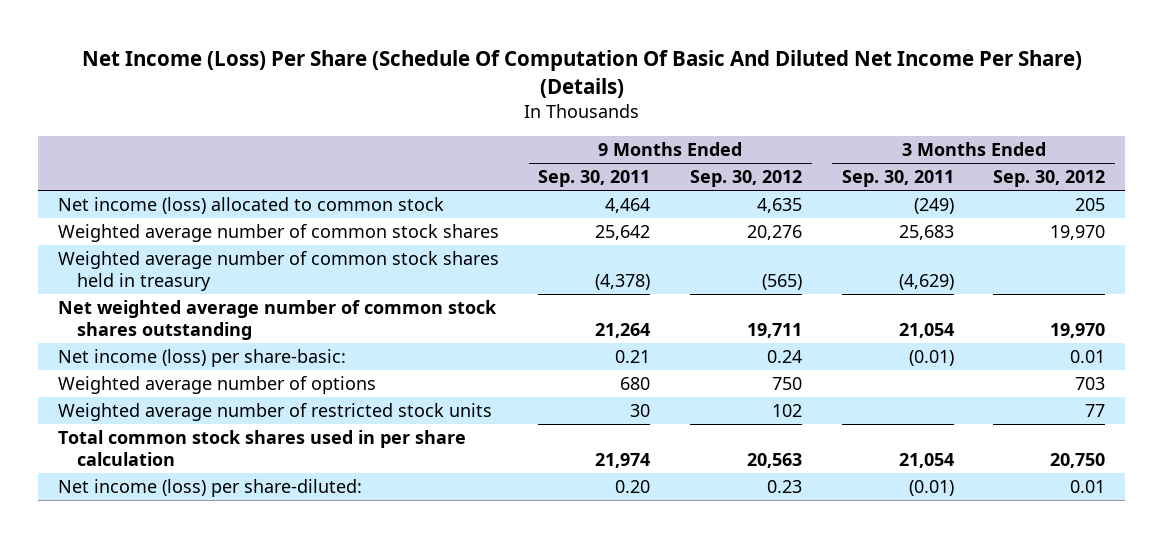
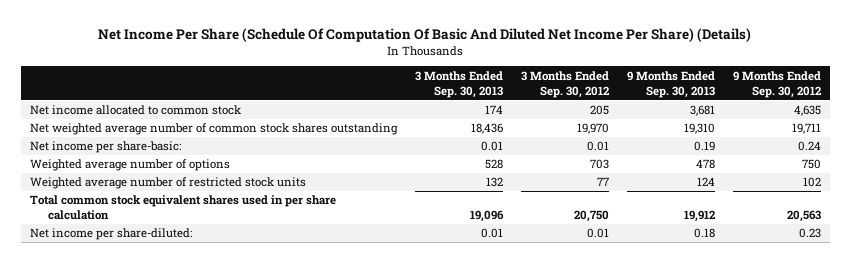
[81,49,1082,98] Net Income (Loss) Per Share (Schedule Of Computation Of Basic And Diluted Net Income Per Share) (Details) -> [98,28,752,43] Net Income Per Share (Schedule Of Computation Of Basic And Diluted Net Income Per Share) (Details)
[538,170,651,188] Sep. 30, 2011 -> none
[841,170,954,188] Sep. 30, 2011 -> none
none -> [415,70,504,98] 3 Months Ended Sep. 30, 2013
none -> [626,70,715,98] 9 Months Ended Sep. 30, 2013
[57,223,499,242] Weighted average number of common stock shares -> none
[57,250,499,292] Weighted average number of common stock shares held in treasury -> none
[57,196,444,214] Net income (loss) allocated to common stock -> [30,105,242,116] Net income allocated to common stock
[57,348,346,367] Net income (loss) per share-basic: -> [30,141,182,154] Net income per share-basic:
[57,429,466,467] Total common stock shares used in per share calculation -> [30,195,337,221] Total common stock equivalent shares used in per share calculation
[57,478,362,497] Net income (loss) per share-diluted: -> [30,228,193,241] Net income per share-diluted:

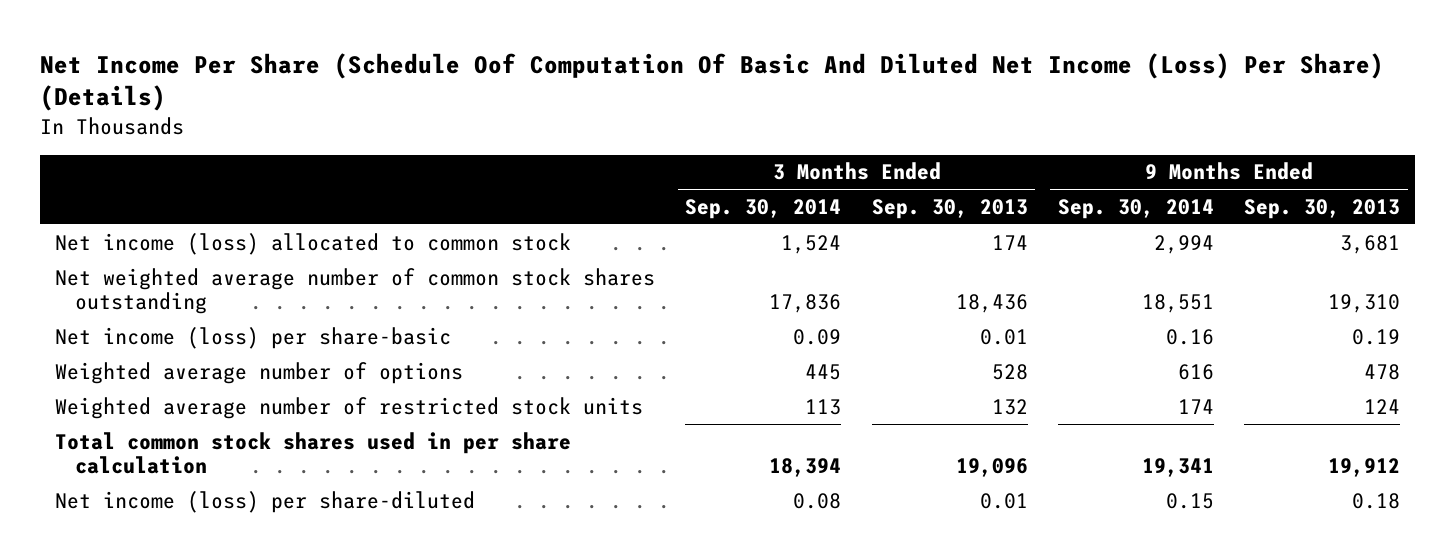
[98,28,752,43] Net Income Per Share (Schedule Of Computation Of Basic And Diluted Net Income Per Share) (Details) -> [40,52,1385,112] Net Income Per Share (Schedule Oof Computation Of Basic And Diluted Net Income (Loss) Per Share) (Details)
[520,70,609,98] 3 Months Ended Sep. 30, 2012 -> none
[732,70,821,98] 9 Months Ended Sep. 30, 2012 -> none
none -> [685,198,842,219] Sep. 30, 2014
none -> [1057,198,1214,219] Sep. 30, 2014
[30,105,242,116] Net income allocated to common stock -> [55,232,572,255] Net income (loss) allocated to common stock
[30,141,182,154] Net income per share-basic: -> [55,326,452,349] Net income (loss) per share-basic
[30,195,337,221] Total common stock equivalent shares used in per share calculation -> [55,431,572,475] Total common stock shares used in per share calculation
[30,228,193,241] Net income per share-diluted: -> [55,490,476,513] Net income (loss) per share-diluted

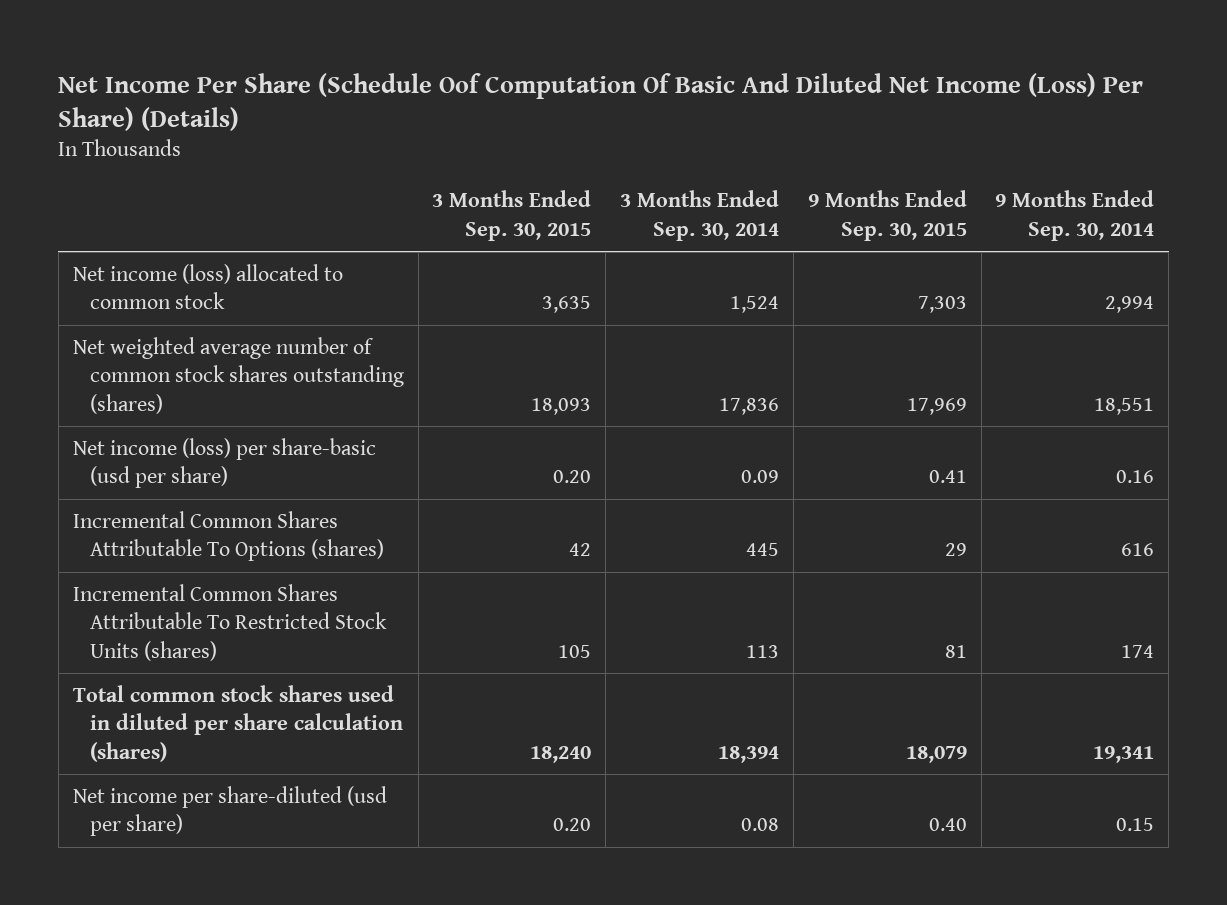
[871,198,1028,219] Sep. 30, 2013 -> none
[1244,198,1401,219] Sep. 30, 2013 -> none
none -> [432,190,592,241] 3 Months Ended Sep. 30, 2015
none -> [807,190,967,241] 9 Months Ended Sep. 30, 2015
[55,267,656,315] Net weighted average number of common stock shares outstanding -> [72,336,404,414] Net weighted average number of common stock shares outstanding (shares)
[55,326,452,349] Net income (loss) per share-basic -> [72,437,376,489] Net income (loss) per share-basic (usd per share)
[55,361,464,384] Weighted average number of options -> [72,510,384,562] Incremental Common Shares Attributable To Options (shares)
[55,396,644,419] Weighted average number of restricted stock units -> [72,583,387,661] Incremental Common Shares Attributable To Restricted Stock Units (shares)
[55,431,572,475] Total common stock shares used in per share calculation -> [72,684,403,762] Total common stock shares used in diluted per share calculation (shares)
[55,490,476,513] Net income (loss) per share-diluted -> [72,785,387,837] Net income per share-diluted (usd per share)

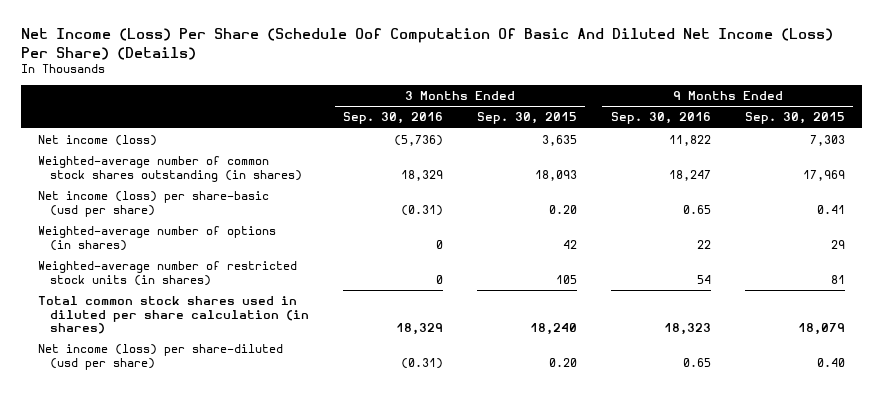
[58,72,1144,131] Net Income Per Share (Schedule Oof Computation Of Basic And Diluted Net Income (Loss) Per Share) (Details) -> [21,28,834,60] Net Income (Loss) Per Share (Schedule Oof Computation Of Basic And Diluted Net Income (Loss) Per Share) (Details)
[620,190,780,241] 3 Months Ended Sep. 30, 2014 -> none
[995,190,1155,241] 9 Months Ended Sep. 30, 2014 -> none
none -> [343,112,444,125] Sep. 30, 2016
none -> [610,112,711,125] Sep. 30, 2016
[72,263,343,310] Net income (loss) allocated to common stock -> [38,135,158,147] Net income (loss)
[72,336,404,414] Net weighted average number of common stock shares outstanding (shares) -> [38,156,303,182] Weighted-average number of common stock shares outstanding (in shares)
[72,510,384,562] Incremental Common Shares Attributable To Options (shares) -> [38,226,277,251] Weighted-average number of options (in shares)
[72,583,387,661] Incremental Common Shares Attributable To Restricted Stock Units (shares) -> [38,261,298,286] Weighted-average number of restricted stock units (in shares)
[72,684,403,762] Total common stock shares used in diluted per share calculation (shares) -> [38,296,310,335] Total common stock shares used in diluted per share calculation (in shares)
[72,785,387,837] Net income per share-diluted (usd per share) -> [38,344,284,370] Net income (loss) per share-diluted (usd per share)

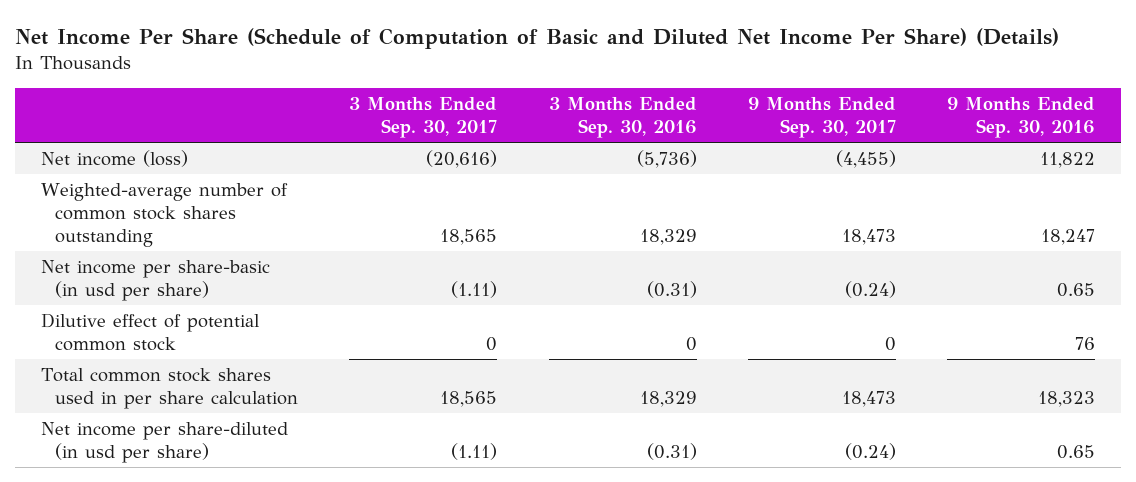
[21,28,834,60] Net Income (Loss) Per Share (Schedule Oof Computation Of Basic And Diluted Net Income (Loss) Per Share) (Details) -> [15,28,1060,50] Net Income Per Share (Schedule of Computation of Basic and Diluted Net Income Per Share) (Details)
[477,112,578,125] Sep. 30, 2015 -> none
[744,112,845,125] Sep. 30, 2015 -> none
none -> [349,96,498,139] 3 Months Ended Sep. 30, 2017
none -> [747,96,896,139] 9 Months Ended Sep. 30, 2017
[38,226,277,251] Weighted-average number of options (in shares) -> none
[38,261,298,286] Weighted-average number of restricted stock units (in shares) -> none
[38,156,303,182] Weighted-average number of common stock shares outstanding (in shares) -> [41,182,289,248] Weighted-average number of common stock shares outstanding
[38,191,270,217] Net income (loss) per share-basic (usd per share) -> [41,259,271,302] Net income per share-basic (in usd per share)
none -> [41,312,261,352] Dilutive effect of potential common stock
[38,296,310,335] Total common stock shares used in diluted per share calculation (in shares) -> [41,367,298,410] Total common stock shares used in per share calculation
[38,344,284,370] Net income (loss) per share-diluted (usd per share) -> [41,421,289,464] Net income per share-diluted (in usd per share)

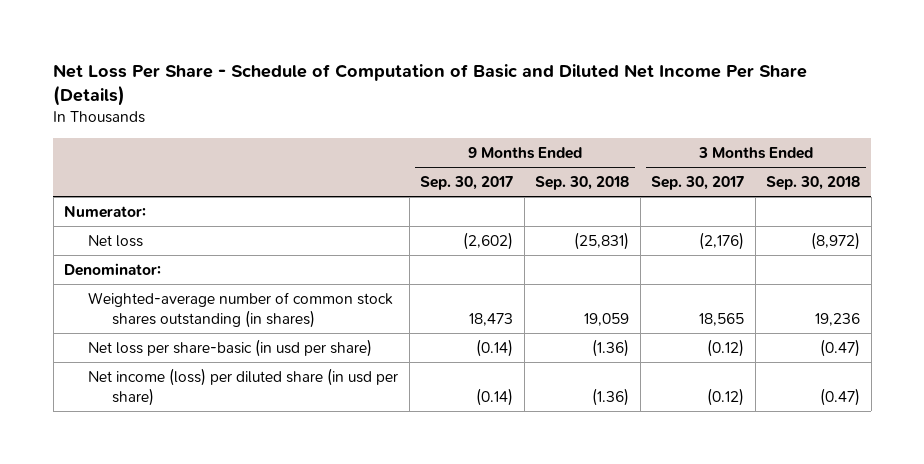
[15,28,1060,50] Net Income Per Share (Schedule of Computation of Basic and Diluted Net Income Per Share) (Details) -> [53,64,808,107] Net Loss Per Share - Schedule of Computation of Basic and Diluted Net Income Per Share (Details)
[548,96,697,139] 3 Months Ended Sep. 30, 2016 -> none
[947,96,1096,139] 9 Months Ended Sep. 30, 2016 -> none
none -> [535,175,630,190] Sep. 30, 2018
none -> [766,175,861,190] Sep. 30, 2018
[41,312,261,352] Dilutive effect of potential common stock -> none
[41,367,298,410] Total common stock shares used in per share calculation -> none
none -> [64,205,147,218] Numerator:
[41,149,189,167] Net income (loss) -> [88,234,144,247] Net loss
[426,149,498,168] (20,616) -> [699,231,745,250] (2,176)
[835,149,896,168] (4,455) -> [463,231,514,250] (2,602)
none -> [64,262,162,276] Denominator:
[41,182,289,248] Weighted-average number of common stock shares outstanding -> [88,291,394,328] Weighted-average number of common stock shares outstanding (in shares)
[41,259,271,302] Net income per share-basic (in usd per share) -> [88,338,373,357] Net loss per share-basic (in usd per share)
[451,281,498,299] (1.11) -> [707,338,745,357] (0.12)
[844,281,896,299] (0.24) -> [476,338,514,357] (0.14)
[41,421,289,464] Net income per share-diluted (in usd per share) -> [88,367,399,406] Net income (loss) per diluted share (in usd per share)
[451,443,498,461] (1.11) -> [707,387,745,406] (0.12)
[844,443,896,461] (0.24) -> [476,387,514,406] (0.14)

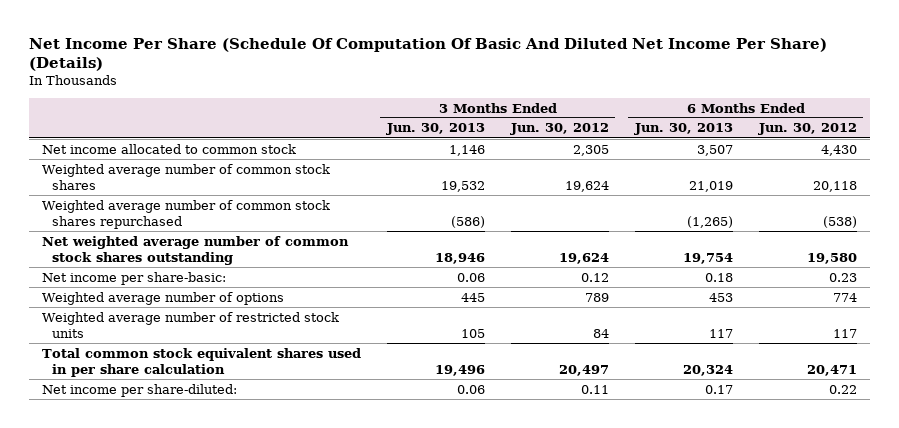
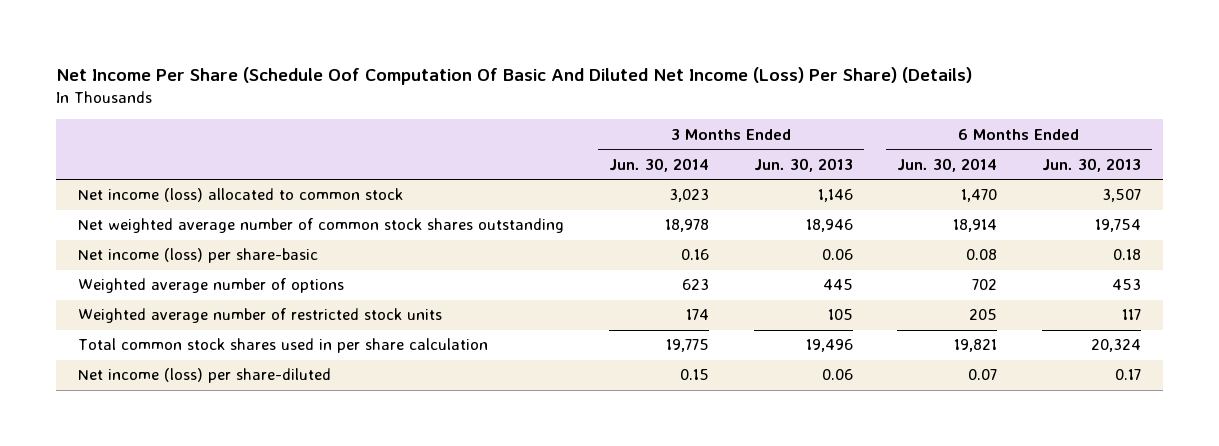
[28,37,827,72] Net Income Per Share (Schedule Of Computation Of Basic And Diluted Net Income Per Share) (Details) -> [55,67,972,86] Net Income Per Share (Schedule Oof Computation Of Basic And Diluted Net Income (Loss) Per Share) (Details)
[509,123,609,136] Jun. 30, 2012 -> none
[757,123,857,136] Jun. 30, 2012 -> none
none -> [608,157,709,172] Jun. 30, 2014
none -> [897,157,998,172] Jun. 30, 2014
[41,163,330,190] Weighted average number of common stock shares -> none
[41,199,330,229] Weighted average number of common stock shares repurchased -> none
[41,143,296,154] Net income allocated to common stock -> [78,188,404,203] Net income (loss) allocated to common stock
[41,271,226,285] Net income per share-basic: -> [78,248,319,264] Net income (loss) per share-basic
[41,347,361,377] Total common stock equivalent shares used in per share calculation -> [78,338,489,354] Total common stock shares used in per share calculation
[41,383,237,397] Net income per share-diluted: -> [78,368,332,384] Net income (loss) per share-diluted

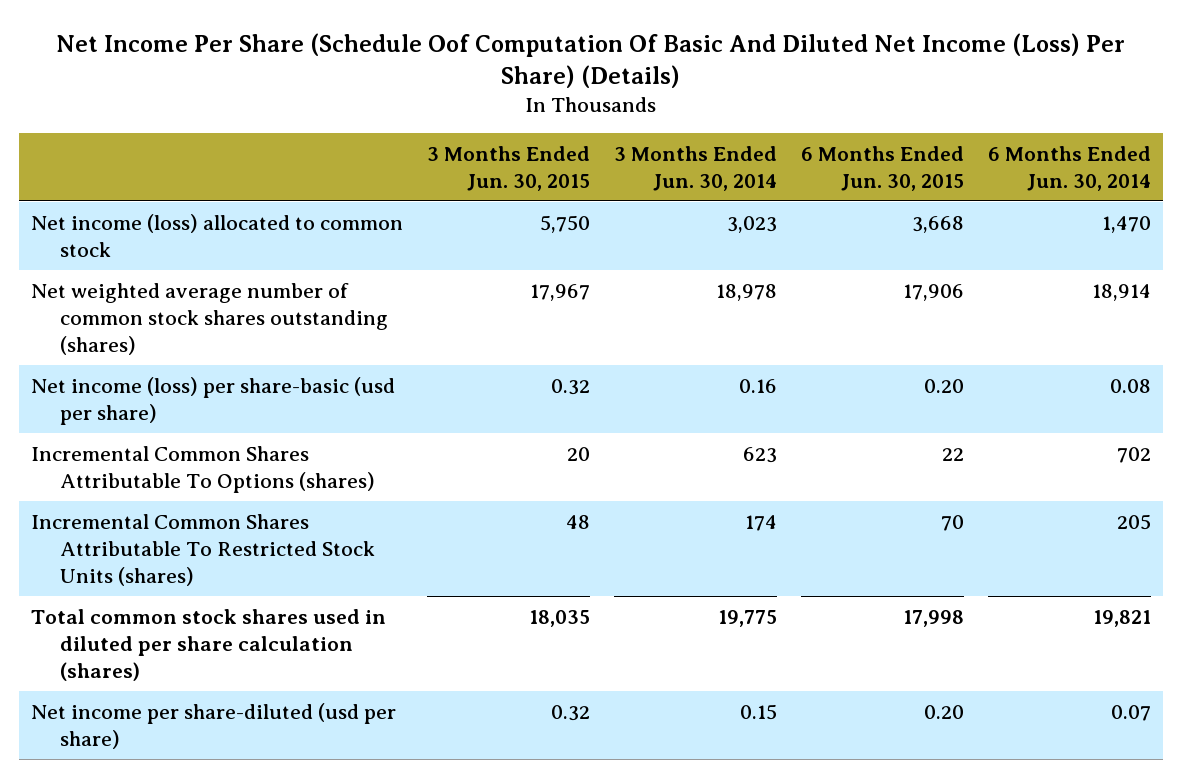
[753,157,853,172] Jun. 30, 2013 -> none
[1041,157,1141,172] Jun. 30, 2013 -> none
none -> [427,145,591,191] 3 Months Ended Jun. 30, 2015
none -> [801,145,965,191] 6 Months Ended Jun. 30, 2015
[78,218,565,234] Net weighted average number of common stock shares outstanding -> [31,282,388,355] Net weighted average number of common stock shares outstanding (shares)
[78,248,319,264] Net income (loss) per share-basic -> [31,376,396,425] Net income (loss) per share-basic (usd per share)
[78,278,345,294] Weighted average number of options -> [31,445,375,493] Incremental Common Shares Attributable To Options (shares)
[78,308,443,324] Weighted average number of restricted stock units -> [31,513,375,586] Incremental Common Shares Attributable To Restricted Stock Units (shares)
[78,338,489,354] Total common stock shares used in per share calculation -> [31,608,387,681] Total common stock shares used in diluted per share calculation (shares)
[78,368,332,384] Net income (loss) per share-diluted -> [31,702,397,749] Net income per share-diluted (usd per share)

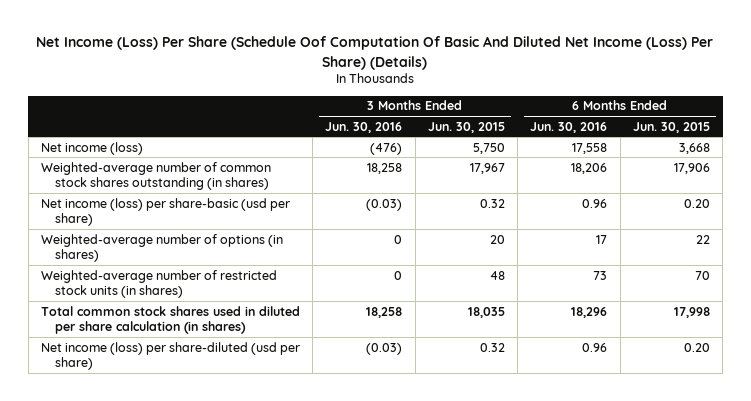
[56,32,1126,88] Net Income Per Share (Schedule Oof Computation Of Basic And Diluted Net Income (Loss) Per Share) (Details) -> [36,36,714,70] Net Income (Loss) Per Share (Schedule Oof Computation Of Basic And Diluted Net Income (Loss) Per Share) (Details)
[614,145,778,191] 3 Months Ended Jun. 30, 2014 -> none
[987,145,1151,191] 6 Months Ended Jun. 30, 2014 -> none
none -> [325,121,403,133] Jun. 30, 2016
none -> [530,121,608,133] Jun. 30, 2016
[31,213,404,257] Net income (loss) allocated to common stock -> [40,141,143,155] Net income (loss)
[31,282,388,355] Net weighted average number of common stock shares outstanding (shares) -> [40,161,271,191] Weighted-average number of common stock shares outstanding (in shares)
[31,445,375,493] Incremental Common Shares Attributable To Options (shares) -> [40,233,283,263] Weighted-average number of options (in shares)
[31,513,375,586] Incremental Common Shares Attributable To Restricted Stock Units (shares) -> [40,269,277,299] Weighted-average number of restricted stock units (in shares)
[31,608,387,681] Total common stock shares used in diluted per share calculation (shares) -> [40,305,300,335] Total common stock shares used in diluted per share calculation (in shares)
[31,702,397,749] Net income per share-diluted (usd per share) -> [40,341,300,371] Net income (loss) per share-diluted (usd per share)

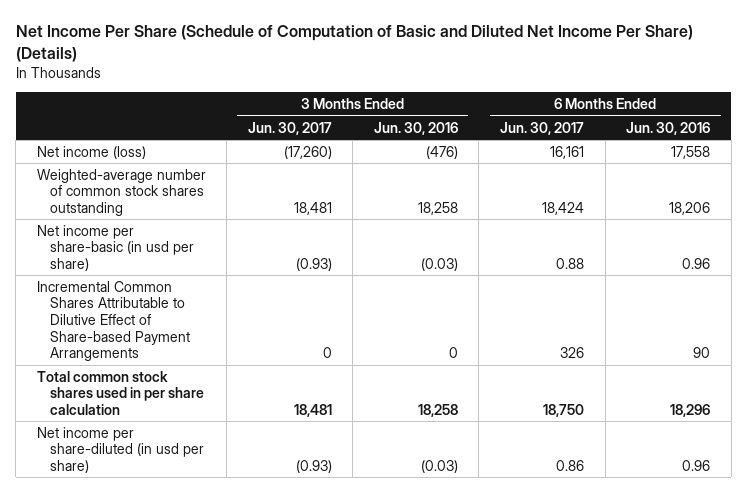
[36,36,714,70] Net Income (Loss) Per Share (Schedule Oof Computation Of Basic And Diluted Net Income (Loss) Per Share) (Details) -> [15,25,693,63] Net Income Per Share (Schedule of Computation of Basic and Diluted Net Income Per Share) (Details)
[427,121,505,133] Jun. 30, 2015 -> none
[632,121,710,133] Jun. 30, 2015 -> none
none -> [247,121,332,135] Jun. 30, 2017
none -> [500,121,585,135] Jun. 30, 2017
[40,233,283,263] Weighted-average number of options (in shares) -> none
[40,269,277,299] Weighted-average number of restricted stock units (in shares) -> none
[40,161,271,191] Weighted-average number of common stock shares outstanding (in shares) -> [36,168,206,216] Weighted-average number of common stock shares outstanding
[40,197,290,227] Net income (loss) per share-basic (usd per share) -> [36,224,194,271] Net income per share-basic (in usd per share)
none -> [36,280,190,362] Incremental Common Shares Attributable to Dilutive Effect of Share-based Payment Arrangements
[40,305,300,335] Total common stock shares used in diluted per share calculation (in shares) -> [36,370,204,415] Total common stock shares used in per share calculation
[40,341,300,371] Net income (loss) per share-diluted (usd per share) -> [36,426,204,473] Net income per share-diluted (in usd per share)

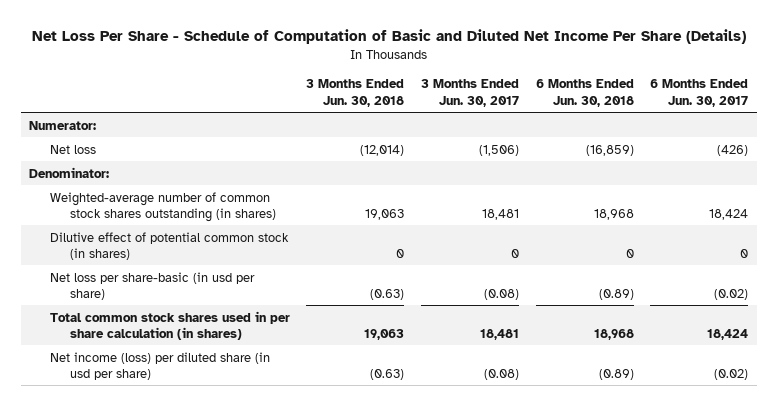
[15,25,693,63] Net Income Per Share (Schedule of Computation of Basic and Diluted Net Income Per Share) (Details) -> [31,29,746,45] Net Loss Per Share - Schedule of Computation of Basic and Diluted Net Income Per Share (Details)
[373,121,458,135] Jun. 30, 2016 -> none
[626,121,711,135] Jun. 30, 2016 -> none
none -> [306,79,405,107] 3 Months Ended Jun. 30, 2018
none -> [535,79,634,107] 6 Months Ended Jun. 30, 2018
[36,280,190,362] Incremental Common Shares Attributable to Dilutive Effect of Share-based Payment Arrangements -> none
none -> [29,120,97,130] Numerator:
[36,145,146,159] Net income (loss) -> [49,144,96,154] Net loss
[283,145,332,159] (17,260) -> [478,144,519,156] (1,506)
[550,145,585,159] 16,161 -> [717,144,749,156] (426)
none -> [29,166,110,178] Denominator:
[36,168,206,216] Weighted-average number of common stock shares outstanding -> [49,191,276,222] Weighted-average number of common stock shares outstanding (in shares)
none -> [49,231,289,260] Dilutive effect of potential common stock (in shares)
[36,224,194,271] Net income per share-basic (in usd per share) -> [49,271,255,300] Net loss per share-basic (in usd per share)
[295,257,332,271] (0.93) -> [483,288,519,300] (0.08)
[556,257,585,269] 0.88 -> [714,288,749,300] (0.02)
[36,370,204,415] Total common stock shares used in per share calculation -> [49,310,290,340] Total common stock shares used in per share calculation (in shares)
[543,403,585,417] 18,750 -> [707,328,749,340] 18,424
[36,426,204,473] Net income per share-diluted (in usd per share) -> [49,351,270,380] Net income (loss) per diluted share (in usd per share)
[295,459,332,473] (0.93) -> [483,368,519,380] (0.08)
[556,459,585,471] 0.86 -> [714,368,749,380] (0.02)

